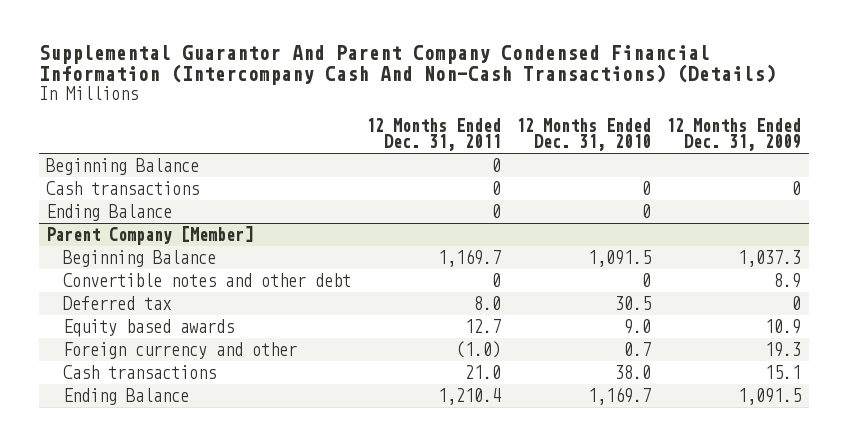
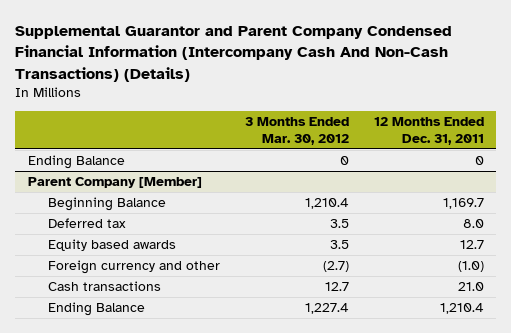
[38,45,776,86] Supplemental Guarantor And Parent Company Condensed Financial Information (Intercompany Cash And Non-Cash Transactions) (Details) -> [15,26,453,82] Supplemental Guarantor and Parent Company Condensed Financial Information (Intercompany Cash And Non-Cash Transactions) (Details)
[516,117,652,152] 12 Months Ended Dec. 31, 2010 -> none
[666,117,802,152] 12 Months Ended Dec. 31, 2009 -> none
none -> [244,116,349,145] 3 Months Ended Mar. 30, 2012
[46,157,200,175] Beginning Balance -> none
[46,180,200,195] Cash transactions -> none
[62,272,351,287] Convertible notes and other debt -> none

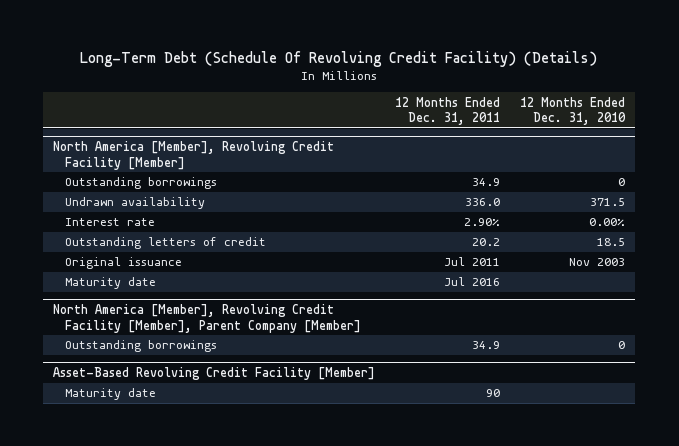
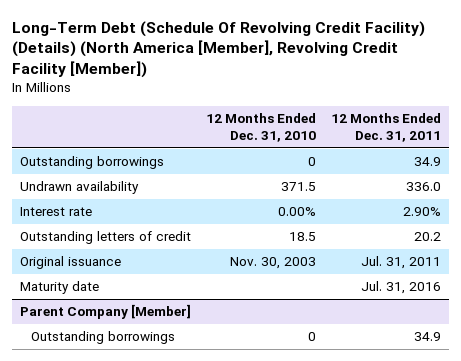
[80,50,598,67] Long-Term Debt (Schedule Of Revolving Credit Facility) (Details) -> [11,20,425,79] Long-Term Debt (Schedule Of Revolving Credit Facility) (Details) (North America [Member], Revolving Credit Facility [Member])
[53,141,335,170] North America [Member], Revolving Credit Facility [Member] -> none
[53,304,361,333] North America [Member], Revolving Credit Facility [Member], Parent Company [Member] -> none
[444,257,501,267] Jul 2011 -> [360,256,441,270] Jul. 31, 2011
[569,258,626,267] Nov 2003 -> [229,257,316,270] Nov. 30, 2003
[444,277,501,287] Jul 2016 -> [360,281,441,295] Jul. 31, 2016
none -> [19,304,191,320] Parent Company [Member]
[53,367,376,381] Asset-Based Revolving Credit Facility [Member] -> none
[64,388,156,401] Maturity date -> none

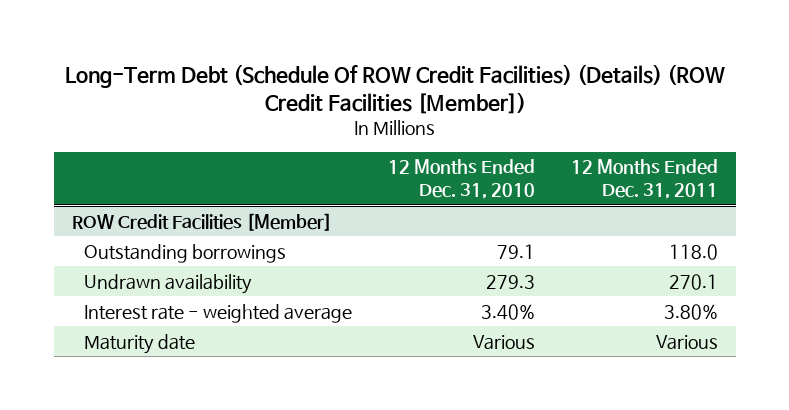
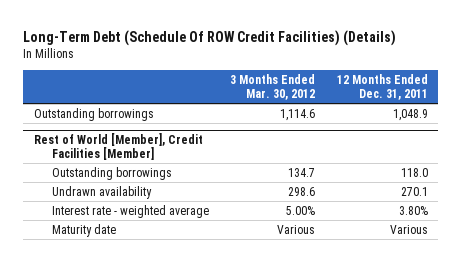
[64,63,725,114] Long-Term Debt (Schedule Of ROW Credit Facilities) (Details) (ROW Credit Facilities [Member]) -> [22,29,396,46] Long-Term Debt (Schedule Of ROW Credit Facilities) (Details)
[388,159,536,199] 12 Months Ended Dec. 31, 2010 -> none
none -> [230,73,316,101] 3 Months Ended Mar. 30, 2012
[71,212,332,231] ROW Credit Facilities [Member] -> none
none -> [33,107,154,121] Outstanding borrowings
none -> [33,132,203,161] Rest of World [Member], Credit Facilities [Member]

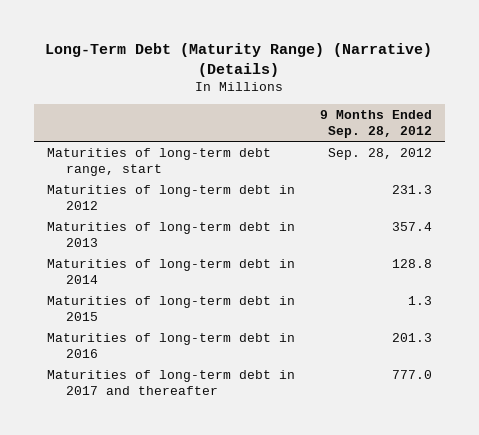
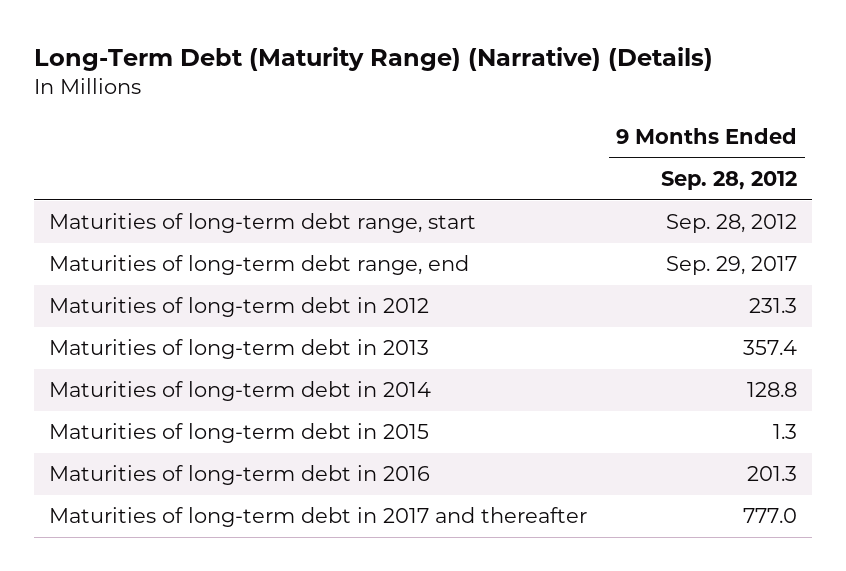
none -> [48,255,469,276] Maturities of long-term debt range, end

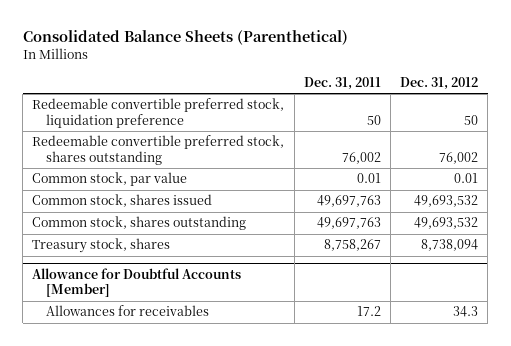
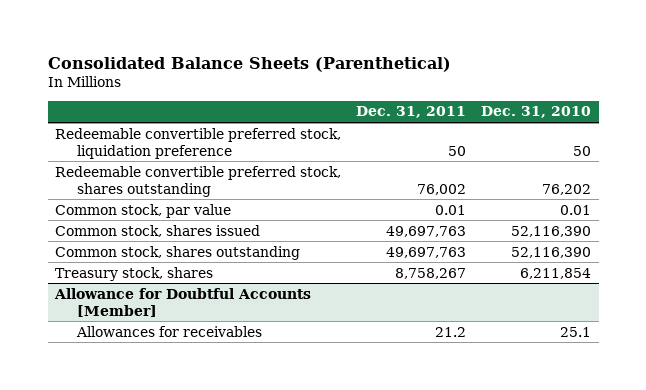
[400,76,479,90] Dec. 31, 2012 -> none
none -> [481,106,592,119] Dec. 31, 2010
[356,306,381,317] 17.2 -> [435,326,467,337] 21.2

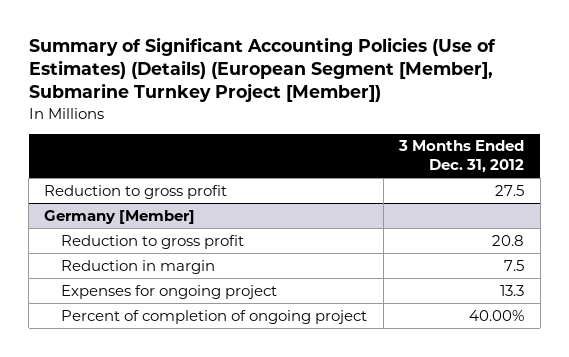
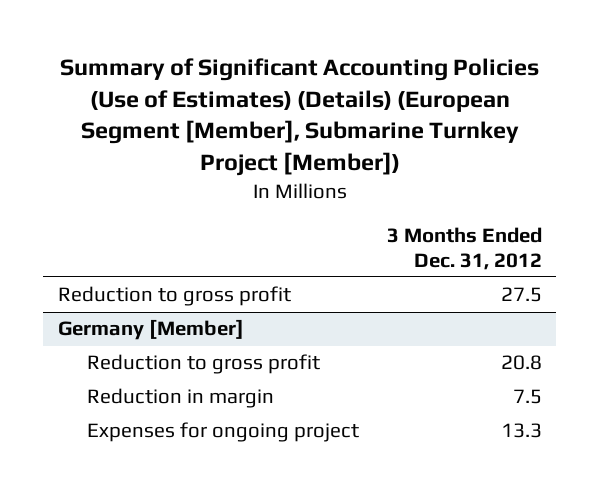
[61,309,368,324] Percent of completion of ongoing project -> none

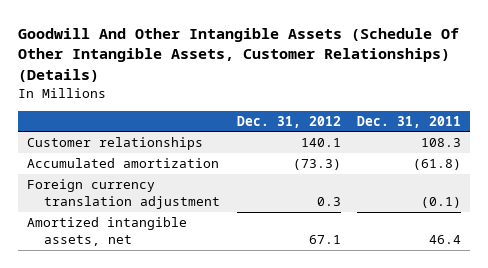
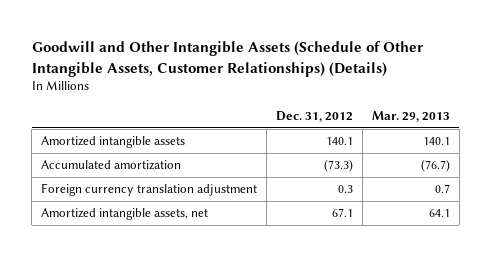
[18,27,460,82] Goodwill And Other Intangible Assets (Schedule Of Other Intangible Assets, Customer Relationships) (Details) -> [31,41,423,77] Goodwill and Other Intangible Assets (Schedule of Other Intangible Assets, Customer Relationships) (Details)
[357,115,462,128] Dec. 31, 2011 -> none
none -> [371,110,450,122] Mar. 29, 2013
[26,137,203,151] Customer relationships -> [41,136,186,149] Amortized intangible assets

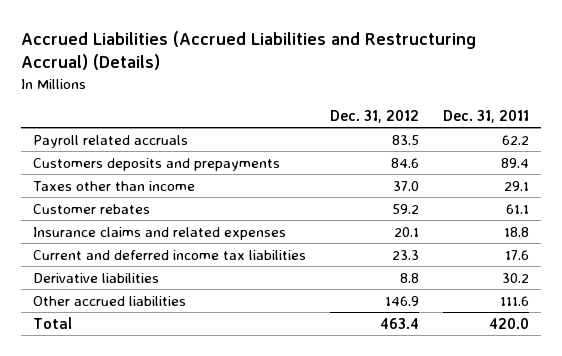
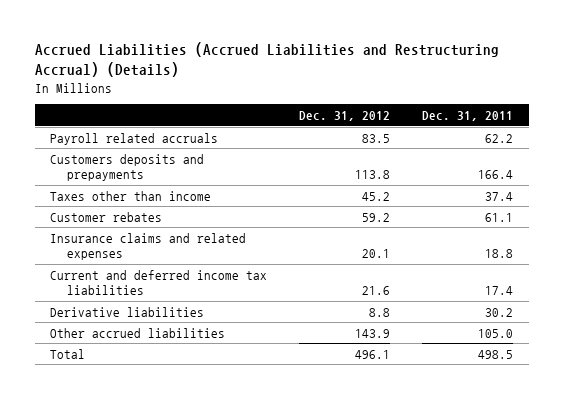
[391,157,420,168] 84.6 -> [355,169,391,179] 113.8
[500,157,529,168] 89.4 -> [477,169,513,179] 166.4
[393,180,420,191] 37.0 -> [362,191,391,201] 45.2
[503,180,529,191] 29.1 -> [484,191,513,201] 37.4
[392,249,420,260] 23.3 -> [362,285,391,295] 21.6
[504,249,529,260] 17.6 -> [484,285,513,295] 17.4
[385,295,420,306] 146.9 -> [355,328,391,338] 143.9
[499,295,529,306] 111.6 -> [477,328,513,338] 105.0
[380,317,420,329] 463.4 -> [355,349,391,359] 496.1
[488,317,529,329] 420.0 -> [477,349,513,359] 498.5

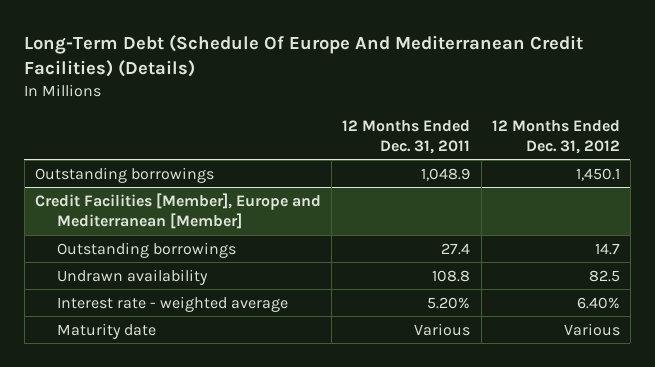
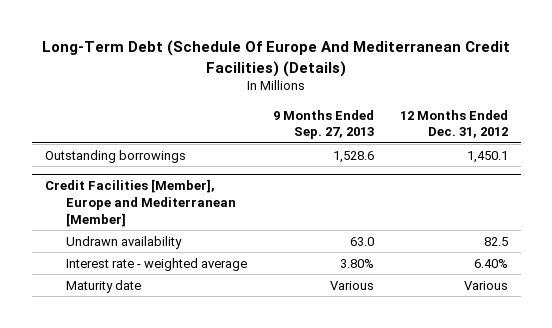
[342,119,471,154] 12 Months Ended Dec. 31, 2011 -> none
none -> [272,109,374,140] 9 Months Ended Sep. 27, 2013
[57,241,237,258] Outstanding borrowings -> none

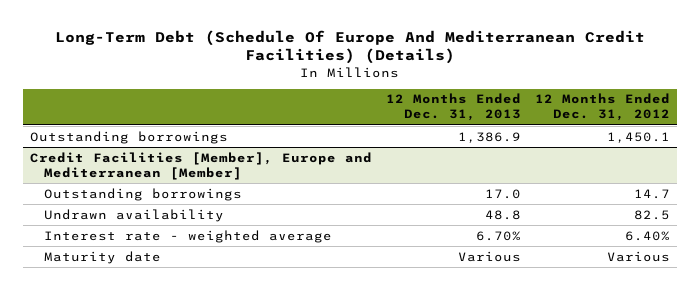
[272,109,374,140] 9 Months Ended Sep. 27, 2013 -> none
none -> [385,93,521,122] 12 Months Ended Dec. 31, 2013
none -> [44,187,243,201] Outstanding borrowings

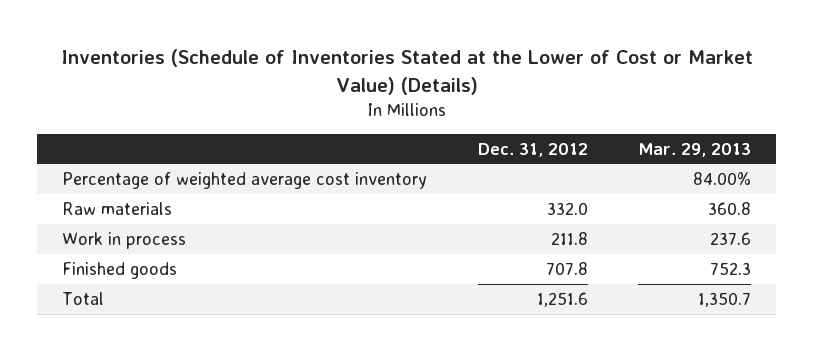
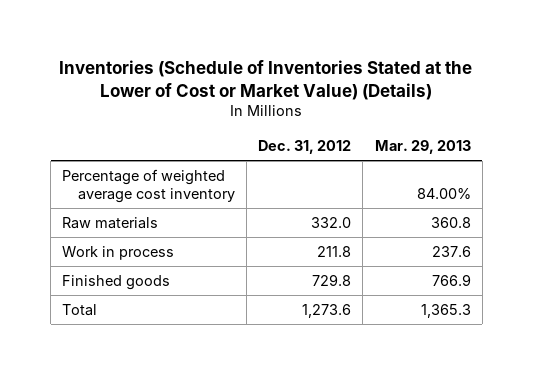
[545,261,588,275] 707.8 -> [312,273,352,286] 729.8
[710,261,752,275] 752.3 -> [431,273,471,286] 766.9
[536,291,588,307] 1,251.6 -> [302,303,352,318] 1,273.6
[698,291,752,307] 1,350.7 -> [420,303,471,318] 1,365.3

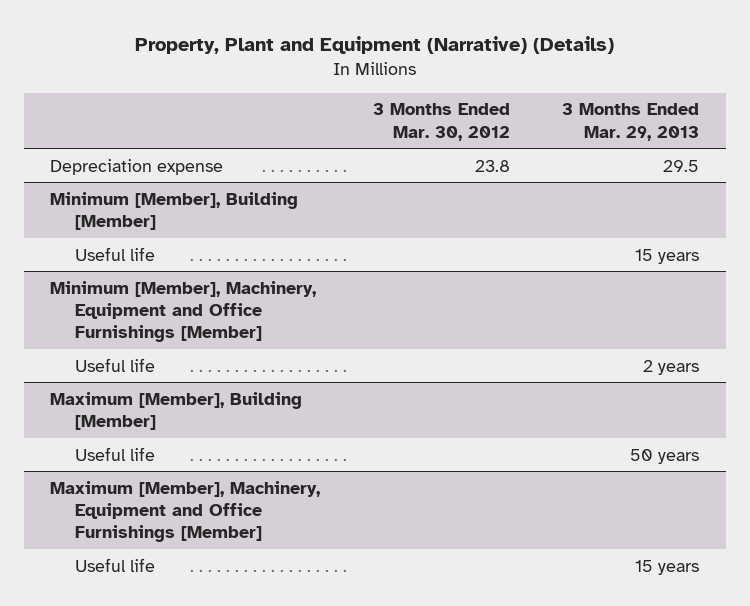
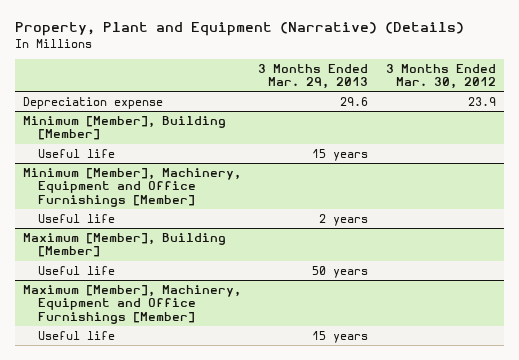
[474,159,510,172] 23.8 -> [467,96,496,106] 23.9
[663,159,700,172] 29.5 -> [340,96,369,106] 29.6

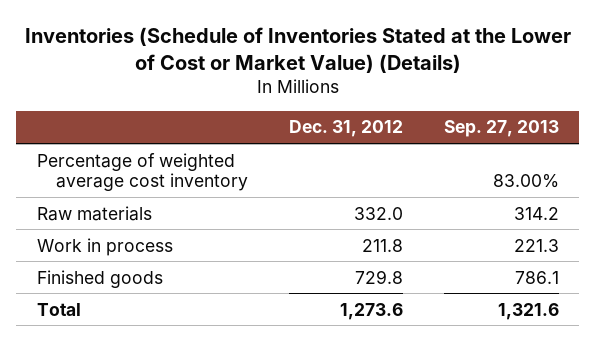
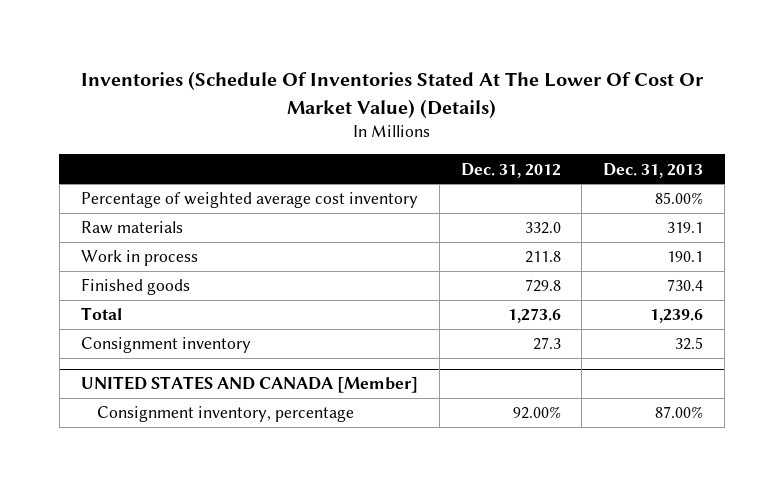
[24,27,571,74] Inventories (Schedule of Inventories Stated at the Lower of Cost or Market Value) (Details) -> [81,71,705,119] Inventories (Schedule Of Inventories Stated At The Lower Of Cost Or Market Value) (Details)
[443,120,559,138] Sep. 27, 2013 -> none
none -> [603,162,704,178] Dec. 31, 2013
none -> [80,337,251,354] Consignment inventory
none -> [80,376,418,394] UNITED STATES AND CANADA [Member]
none -> [97,406,355,423] Consignment inventory, percentage

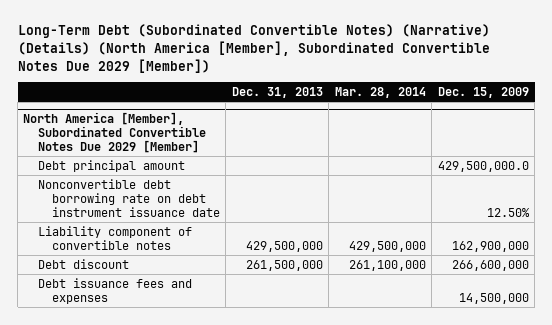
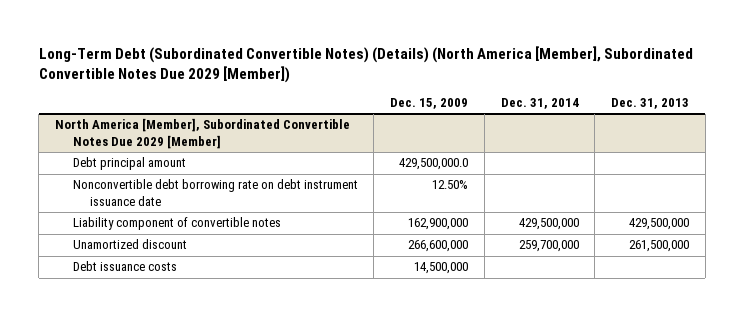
[17,24,490,73] Long-Term Debt (Subordinated Convertible Notes) (Narrative) (Details) (North America [Member], Subordinated Convertible Notes Due 2029 [Member]) -> [38,45,693,83] Long-Term Debt (Subordinated Convertible Notes) (Details) (North America [Member], Subordinated Convertible Notes Due 2029 [Member])
[334,87,426,99] Mar. 28, 2014 -> none
none -> [500,97,579,109] Dec. 31, 2014
[37,258,129,269] Debt discount -> [72,239,187,250] Unamortized discount
[37,277,192,304] Debt issuance fees and expenses -> [72,261,177,272] Debt issuance costs

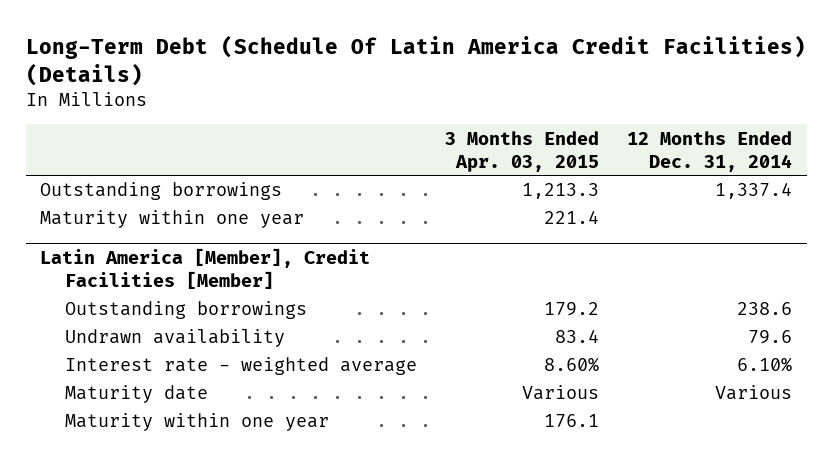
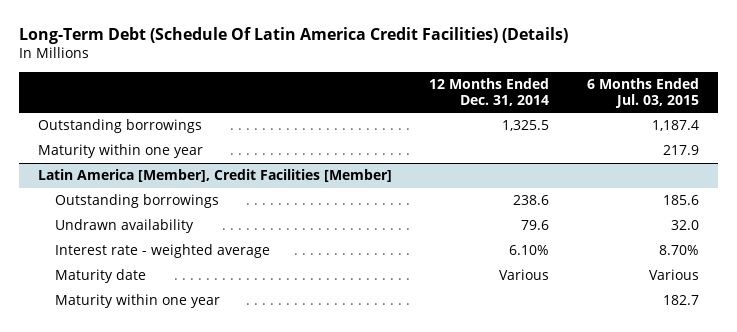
[445,130,600,172] 3 Months Ended Apr. 03, 2015 -> none
none -> [586,78,699,108] 6 Months Ended Jul. 03, 2015
[715,183,793,200] 1,337.4 -> [502,120,550,132] 1,325.5

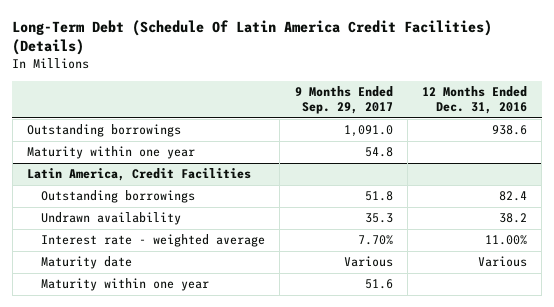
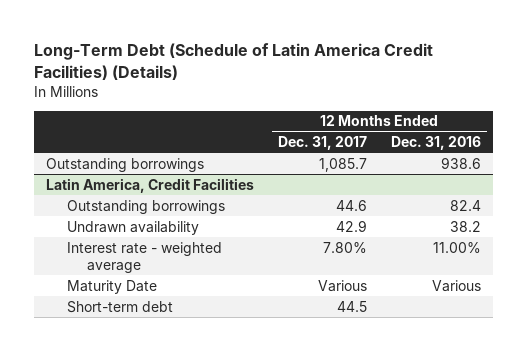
[12,19,493,56] Long-Term Debt (Schedule Of Latin America Credit Facilities) (Details) -> [33,42,433,80] Long-Term Debt (Schedule of Latin America Credit Facilities) (Details)
[294,86,393,115] 9 Months Ended Sep. 29, 2017 -> none
none -> [277,136,367,151] Dec. 31, 2017
[27,146,196,160] Maturity within one year -> none
[40,278,209,292] Maturity within one year -> none
[40,256,132,270] Maturity date -> [66,279,157,294] Maturity Date
none -> [66,300,173,313] Short-term debt

